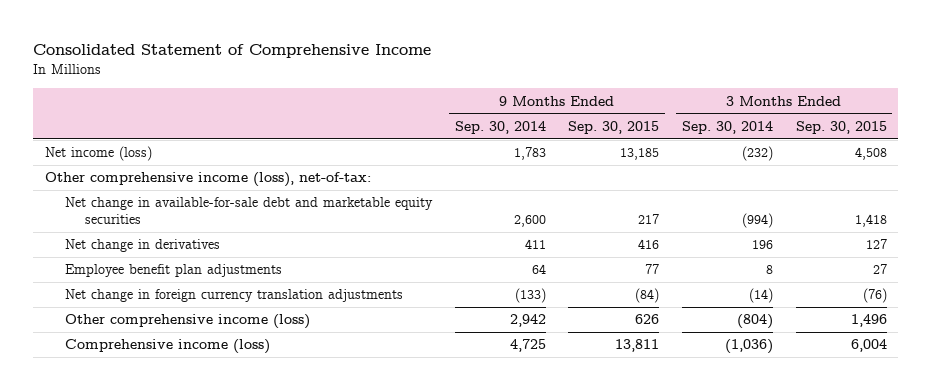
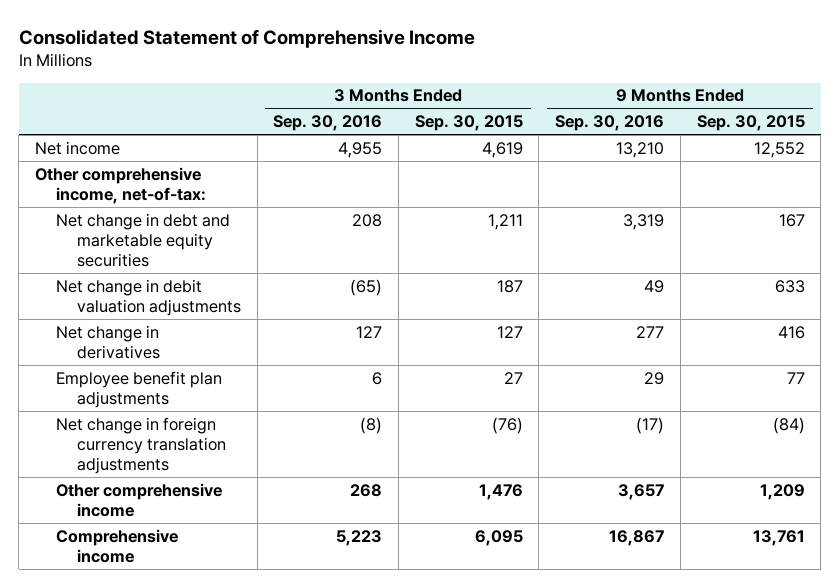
[454,121,546,135] Sep. 30, 2014 -> none
[681,121,773,135] Sep. 30, 2014 -> none
none -> [273,115,383,132] Sep. 30, 2016
none -> [555,115,665,132] Sep. 30, 2016
[44,146,152,162] Net income (loss) -> [35,140,121,155] Net income
[620,148,660,161] 13,185 -> [753,141,805,158] 12,552
[854,147,887,161] 4,508 -> [481,141,523,158] 4,619
[44,172,371,188] Other comprehensive income (loss), net-of-tax: -> [35,166,207,204] Other comprehensive income, net-of-tax:
[64,197,433,224] Net change in available-for-sale debt and marketable equity securities -> [56,212,231,268] Net change in debt and marketable equity securities
[638,213,660,224] 217 -> [778,213,805,227] 167
[854,213,887,227] 1,418 -> [487,213,523,230] 1,211
none -> [56,278,241,316] Net change in debit valuation adjustments
[64,314,310,330] Other comprehensive income (loss) -> [56,482,223,517] Other comprehensive income
[635,314,660,325] 626 -> [759,483,805,500] 1,209
[850,314,887,328] 1,496 -> [478,483,523,500] 1,476
[64,339,270,355] Comprehensive income (loss) -> [56,528,179,563] Comprehensive income
[615,339,660,353] 13,811 -> [752,529,805,546] 13,761
[850,339,887,353] 6,004 -> [474,529,523,546] 6,095

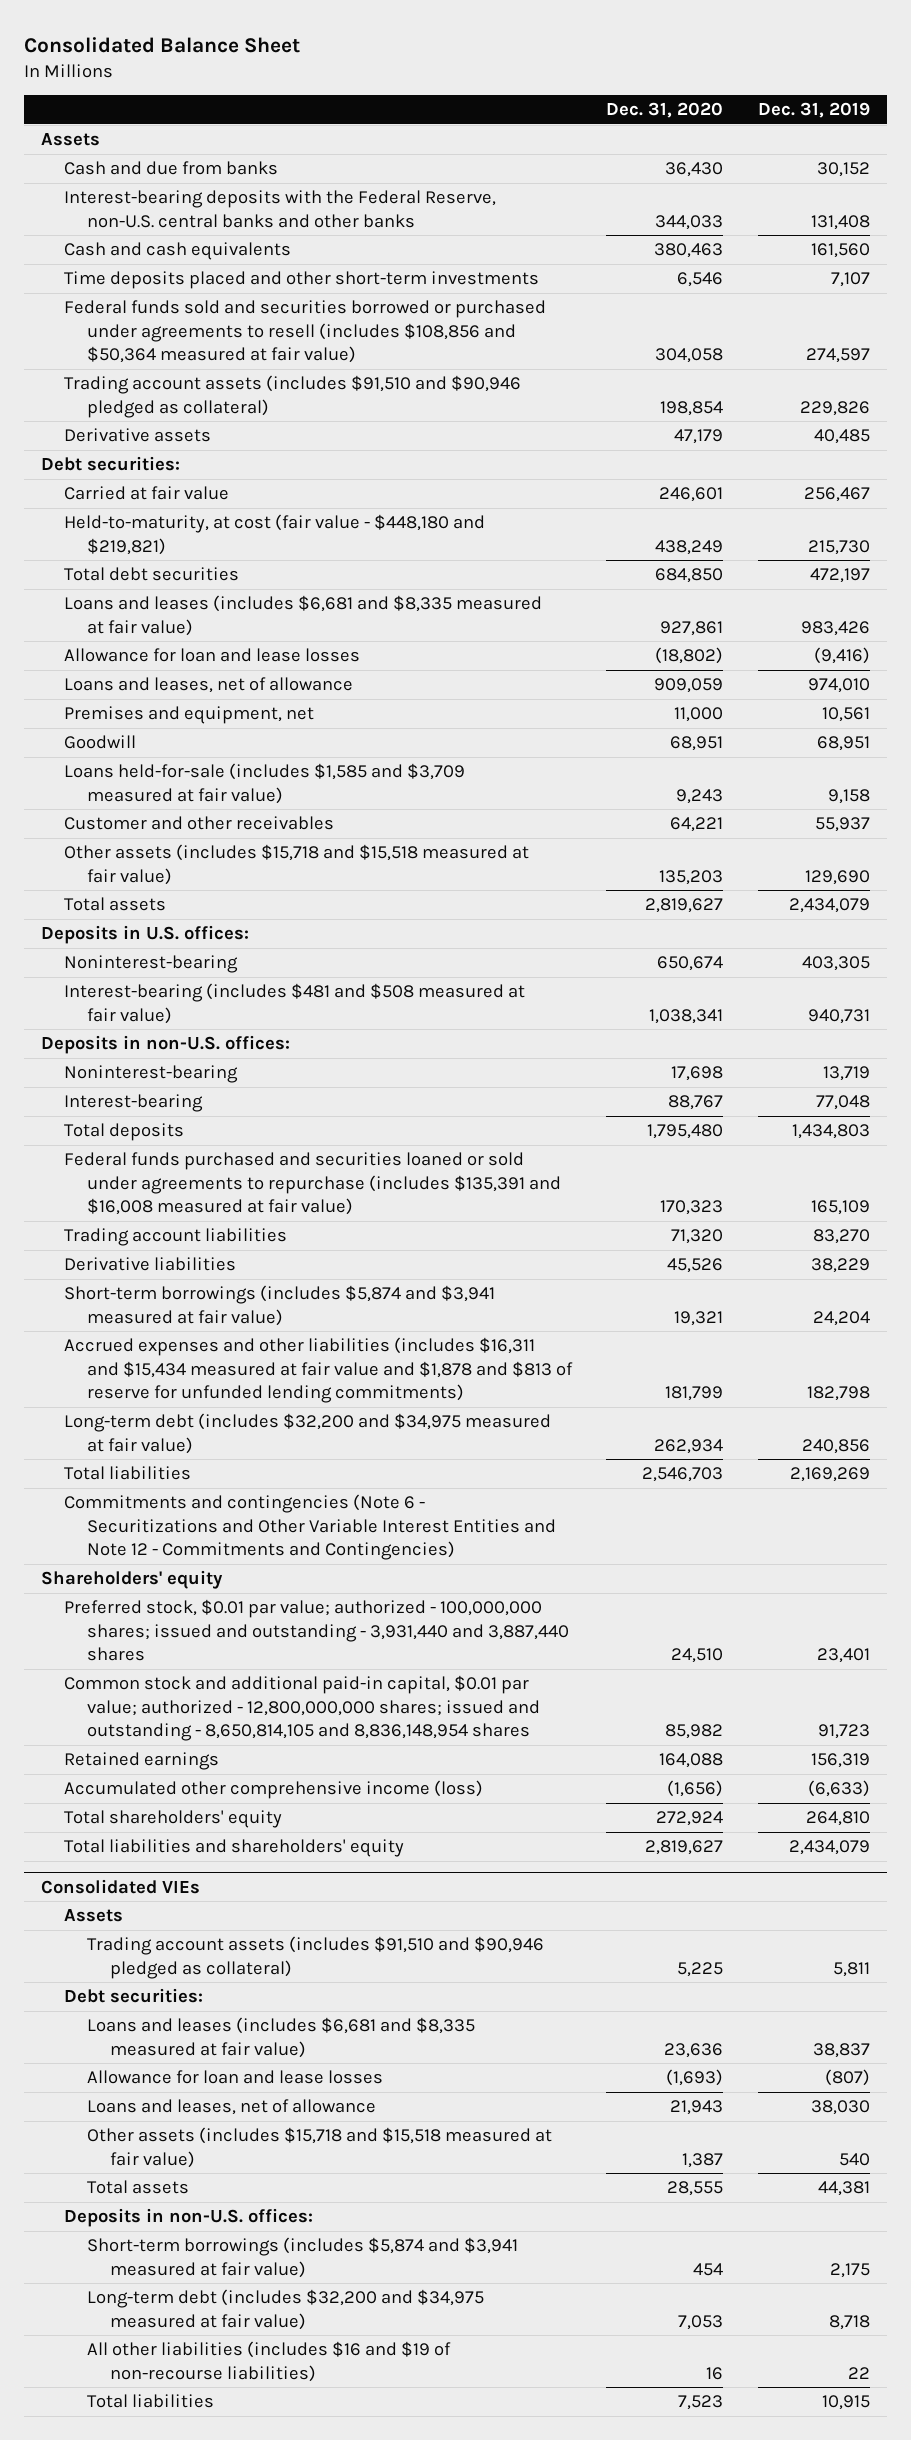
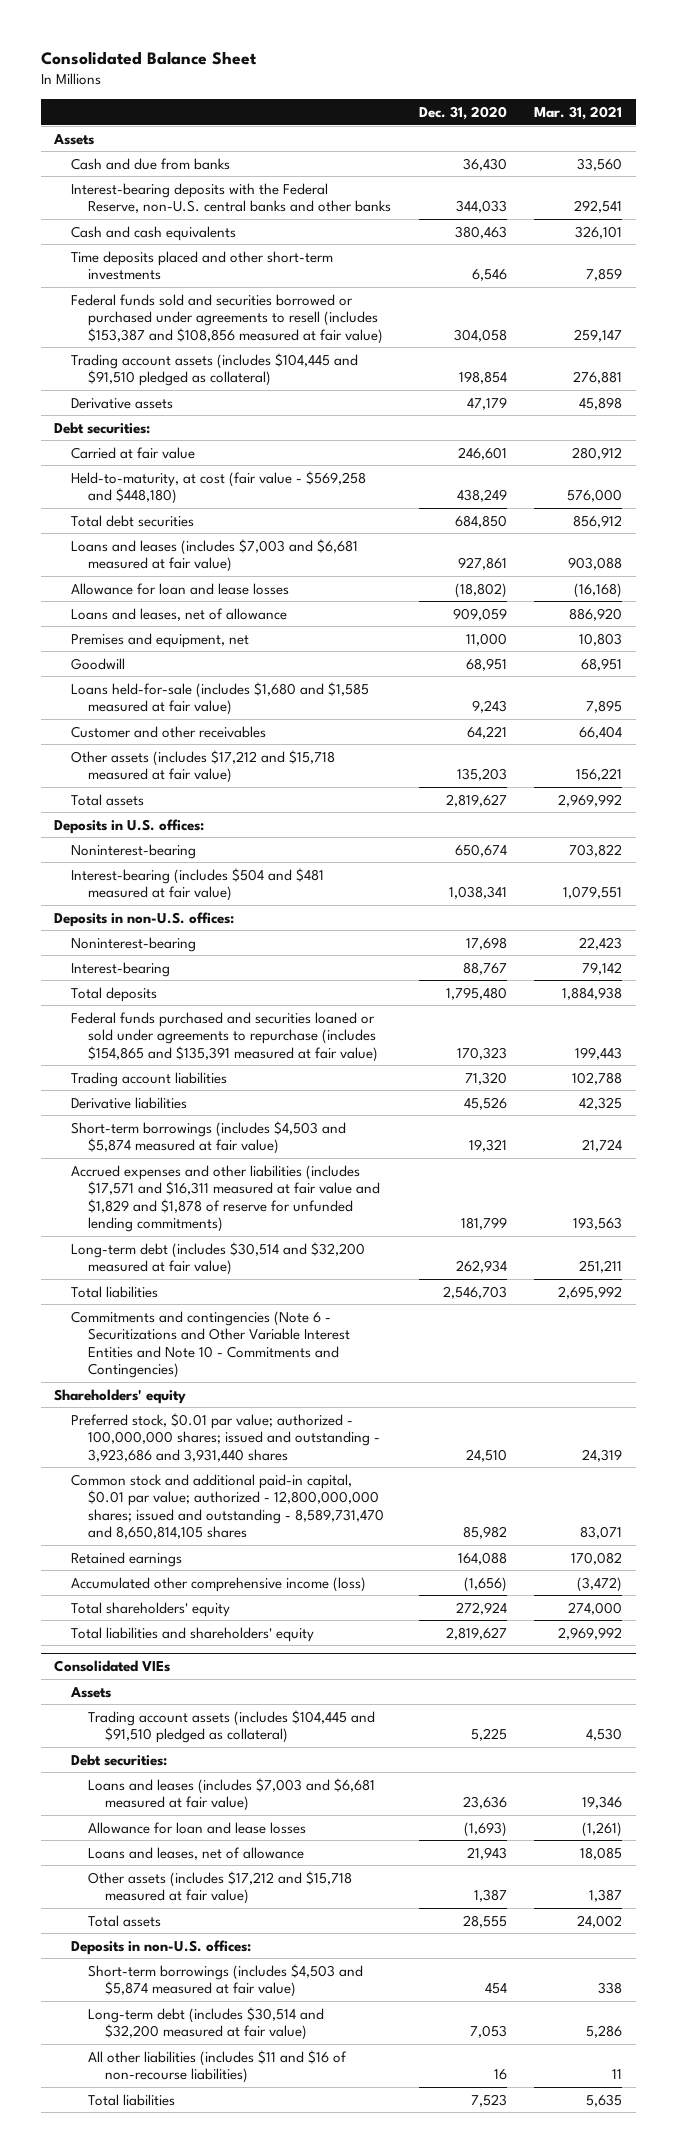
[757,102,870,119] Dec. 31, 2019 -> none
none -> [534,105,623,120] Mar. 31, 2021
[63,300,546,364] Federal funds sold and securities borrowed or purchased under agreements to resell (includes $108,856 and $50,364 measured at fair value) -> [71,293,384,344] Federal funds sold and securities borrowed or purchased under agreements to resell (includes $153,387 and $108,856 measured at fair value)
[63,375,521,418] Trading account assets (includes $91,510 and $90,946 pledged as collateral) -> [71,352,359,387] Trading account assets (includes $104,445 and $91,510 pledged as collateral)
[63,514,485,555] Held-to-maturity, at cost (fair value - $448,180 and $219,821) -> [71,470,367,505] Held-to-maturity, at cost (fair value - $569,258 and $448,180)
[63,595,542,636] Loans and leases (includes $6,681 and $8,335 measured at fair value) -> [71,538,359,573] Loans and leases (includes $7,003 and $6,681 measured at fair value)
[63,763,465,804] Loans held-for-sale (includes $1,585 and $3,709 measured at fair value) -> [71,681,370,716] Loans held-for-sale (includes $1,680 and $1,585 measured at fair value)
[63,844,529,885] Other assets (includes $15,718 and $15,518 measured at fair value) -> [71,749,336,784] Other assets (includes $17,212 and $15,718 measured at fair value)
[63,983,525,1024] Interest-bearing (includes $481 and $508 measured at fair value) -> [71,867,325,902] Interest-bearing (includes $504 and $481 measured at fair value)
[63,1152,561,1216] Federal funds purchased and securities loaned or sold under agreements to repurchase (includes $135,391 and $16,008 measured at fair value) -> [71,1011,379,1062] Federal funds purchased and securities loaned or sold under agreements to repurchase (includes $154,865 and $135,391 measured at fair value)
[63,1285,495,1326] Short-term borrowings (includes $5,874 and $3,941 measured at fair value) -> [71,1120,347,1155] Short-term borrowings (includes $4,503 and $5,874 measured at fair value)
[63,1337,573,1404] Accrued expenses and other liabilities (includes $16,311 and $15,434 measured at fair value and $1,878 and $813 of reserve for unfunded lending commitments) -> [71,1164,381,1233] Accrued expenses and other liabilities (includes $17,571 and $16,311 measured at fair value and $1,829 and $1,878 of reserve for unfunded lending commitments)
[63,1413,551,1454] Long-term debt (includes $32,200 and $34,975 measured at fair value) -> [71,1241,366,1276] Long-term debt (includes $30,514 and $32,200 measured at fair value)
[63,1494,556,1561] Commitments and contingencies (Note 6 - Securitizations and Other Variable Interest Entities and Note 12 - Commitments and Contingencies) -> [71,1310,351,1379] Commitments and contingencies (Note 6 - Securitizations and Other Variable Interest Entities and Note 10 - Commitments and Contingencies)
[63,1599,569,1662] Preferred stock, $0.01 par value; authorized - 100,000,000 shares; issued and outstanding - 3,931,440 and 3,887,440 shares -> [71,1412,381,1462] Preferred stock, $0.01 par value; authorized - 100,000,000 shares; issued and outstanding - 3,923,686 and 3,931,440 shares
[63,1675,540,1742] Common stock and additional paid-in capital, $0.01 par value; authorized - 12,800,000,000 shares; issued and outstanding - 8,650,814,105 and 8,836,148,954 shares -> [71,1473,385,1540] Common stock and additional paid-in capital, $0.01 par value; authorized - 12,800,000,000 shares; issued and outstanding - 8,589,731,470 and 8,650,814,105 shares
[86,1936,544,1979] Trading account assets (includes $91,510 and $90,946 pledged as collateral) -> [88,1709,376,1744] Trading account assets (includes $104,445 and $91,510 pledged as collateral)
[86,2017,475,2058] Loans and leases (includes $6,681 and $8,335 measured at fair value) -> [88,1777,376,1812] Loans and leases (includes $7,003 and $6,681 measured at fair value)
[86,2127,552,2168] Other assets (includes $15,718 and $15,518 measured at fair value) -> [88,1870,353,1905] Other assets (includes $17,212 and $15,718 measured at fair value)
[86,2237,518,2278] Short-term borrowings (includes $5,874 and $3,941 measured at fair value) -> [88,1963,364,1998] Short-term borrowings (includes $4,503 and $5,874 measured at fair value)
[86,2289,484,2330] Long-term debt (includes $32,200 and $34,975 measured at fair value) -> [88,2006,325,2041] Long-term debt (includes $30,514 and $32,200 measured at fair value)
[86,2341,451,2382] All other liabilities (includes $16 and $19 of non-recourse liabilities) -> [88,2049,348,2084] All other liabilities (includes $11 and $16 of non-recourse liabilities)

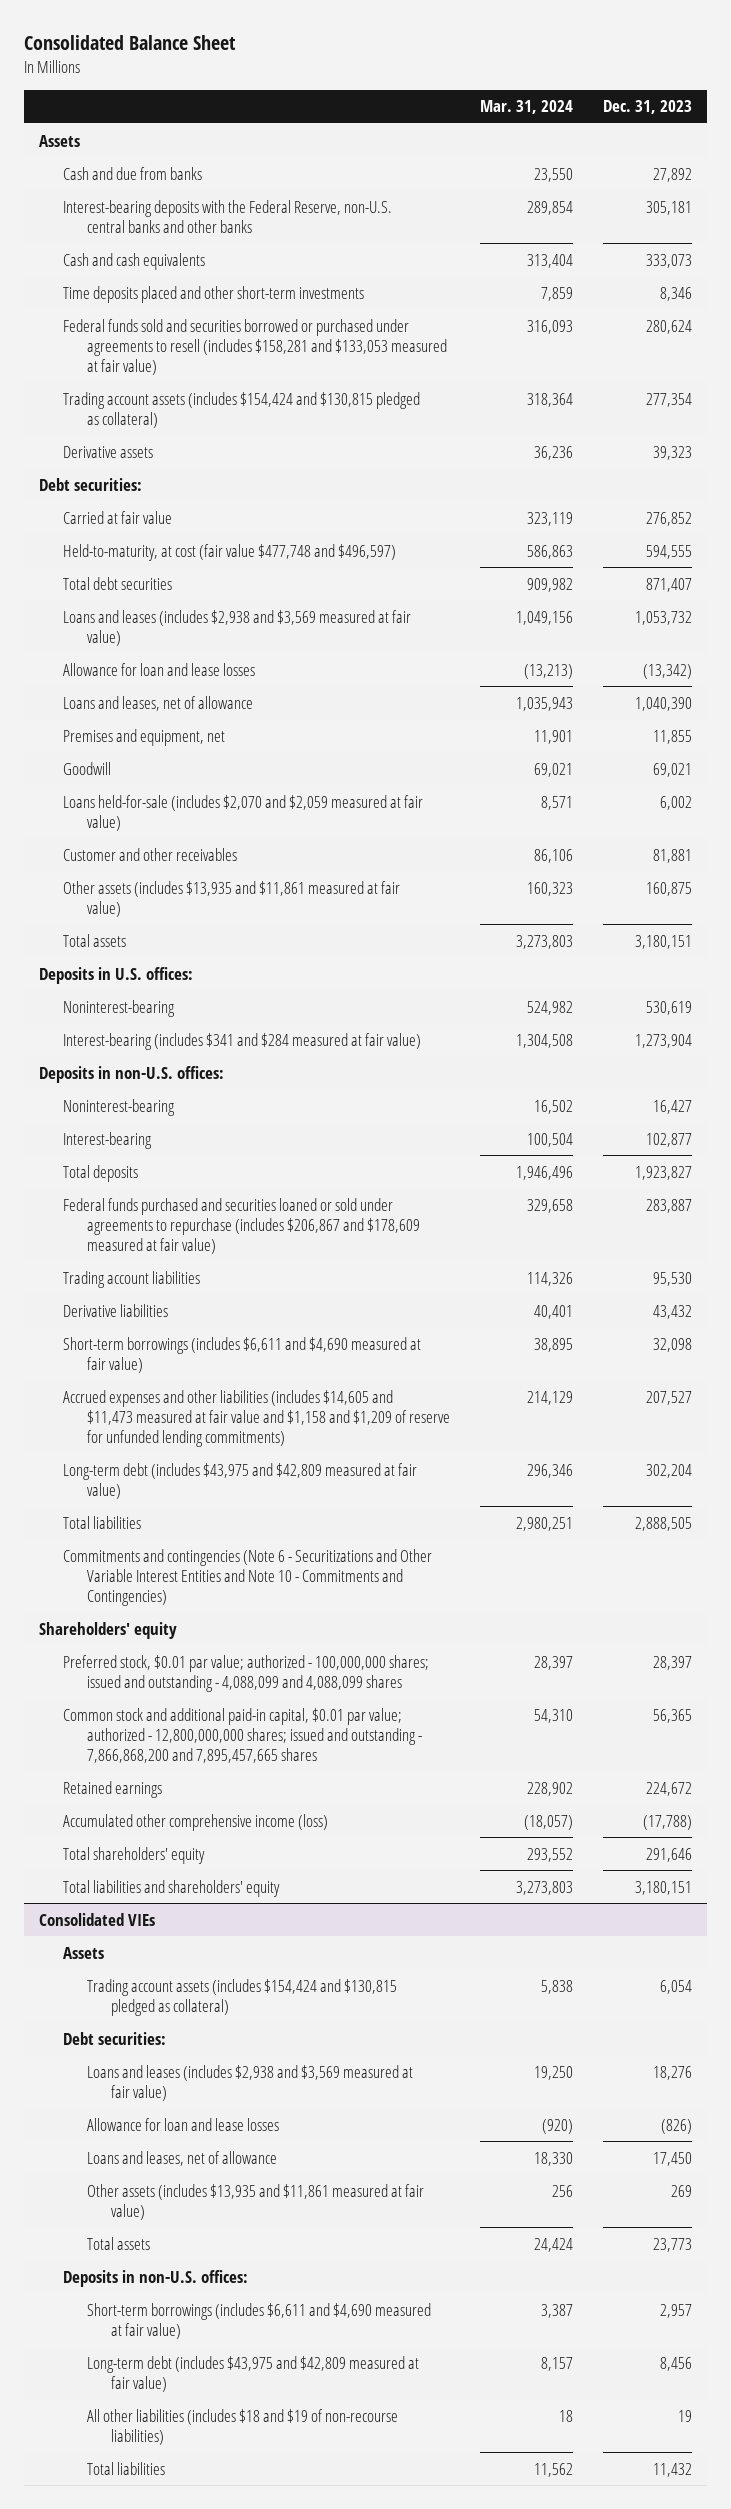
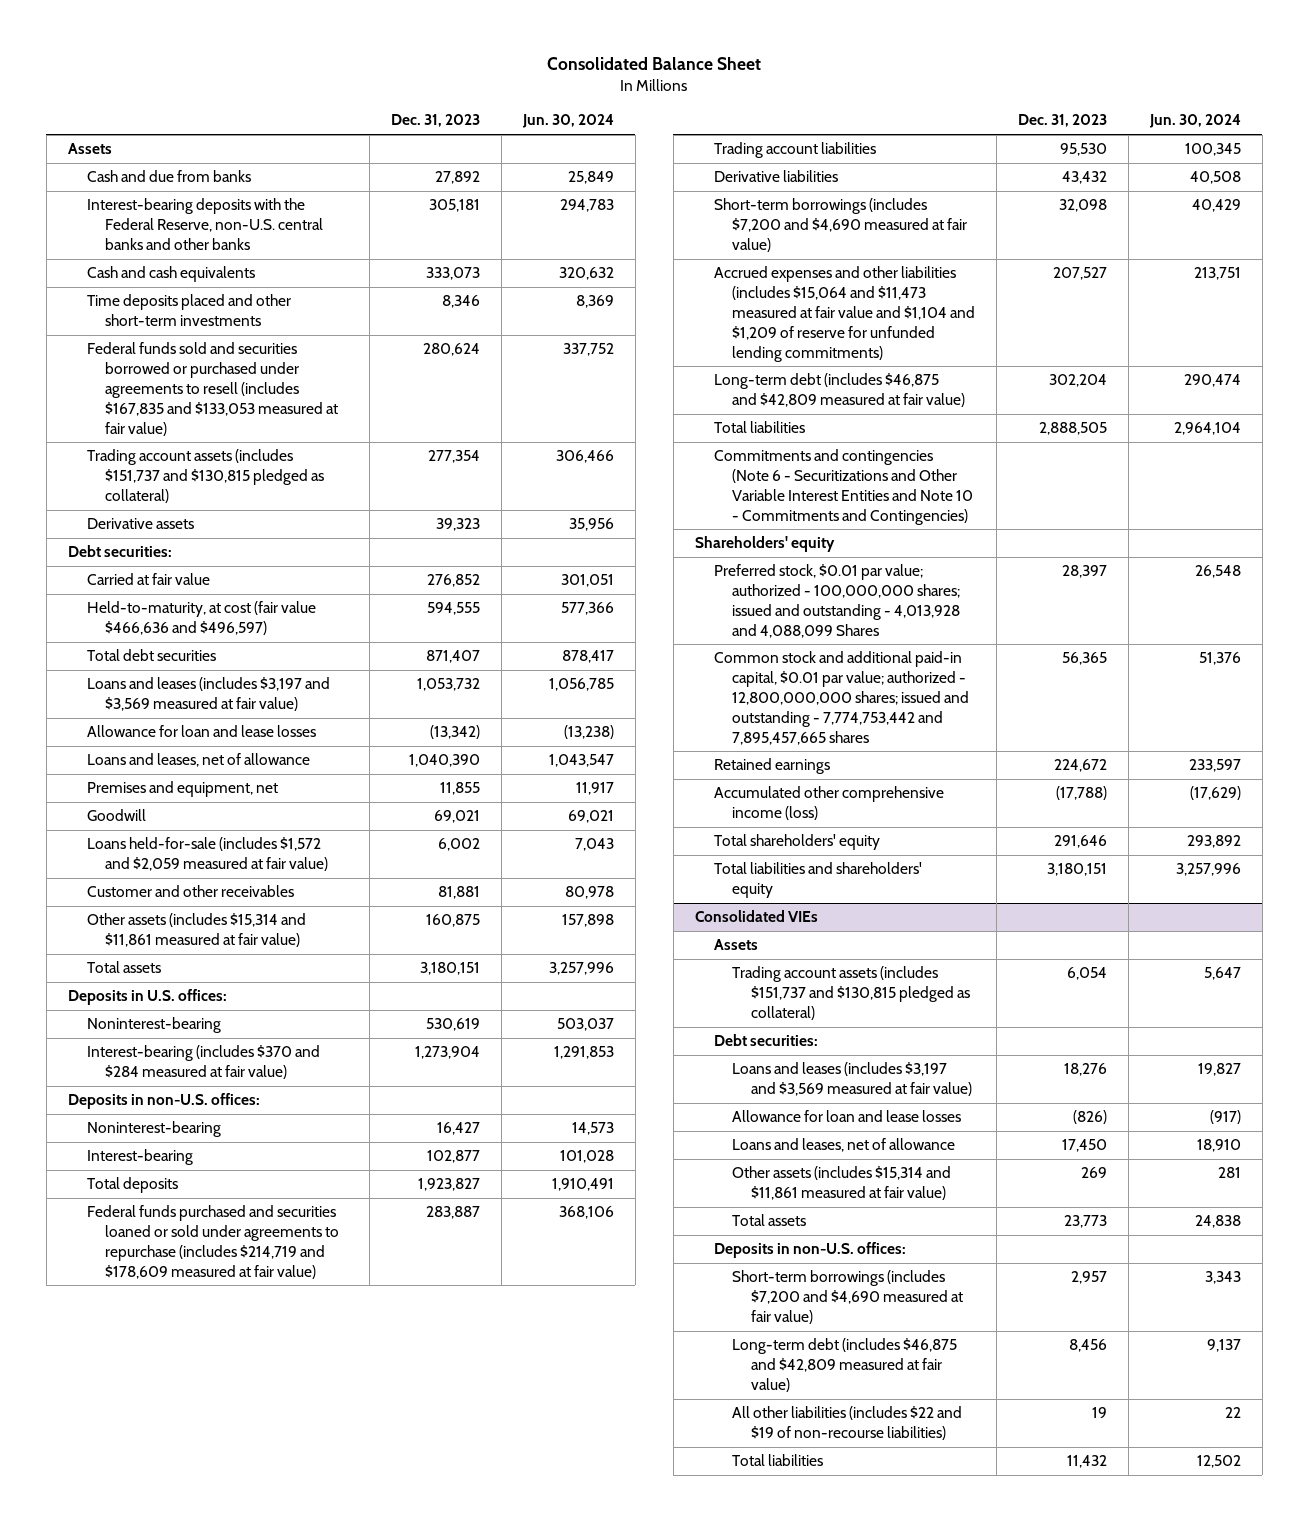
[479,100,573,115] Mar. 31, 2024 -> none
none -> [521,114,614,129] Jun. 30, 2024
[62,318,447,375] Federal funds sold and securities borrowed or purchased under agreements to resell (includes $158,281 and $133,053 measured at fair value) -> [86,342,339,436] Federal funds sold and securities borrowed or purchased under agreements to resell (includes $167,835 and $133,053 measured at fair value)
[62,391,420,428] Trading account assets (includes $154,424 and $130,815 pledged as collateral) -> [86,449,325,503] Trading account assets (includes $151,737 and $130,815 pledged as collateral)
[62,543,396,561] Held-to-maturity, at cost (fair value $477,748 and $496,597) -> [86,601,316,636] Held-to-maturity, at cost (fair value $466,636 and $496,597)
[62,609,411,646] Loans and leases (includes $2,938 and $3,569 measured at fair value) -> [86,677,330,712] Loans and leases (includes $3,197 and $3,569 measured at fair value)
[62,794,423,831] Loans held-for-sale (includes $2,070 and $2,059 measured at fair value) -> [86,837,329,872] Loans held-for-sale (includes $1,572 and $2,059 measured at fair value)
[62,880,400,917] Other assets (includes $13,935 and $11,861 measured at fair value) -> [86,913,306,948] Other assets (includes $15,314 and $11,861 measured at fair value)
[62,1032,421,1050] Interest-bearing (includes $341 and $284 measured at fair value) -> [86,1045,320,1080] Interest-bearing (includes $370 and $284 measured at fair value)
[62,1197,420,1254] Federal funds purchased and securities loaned or sold under agreements to repurchase (includes $206,867 and $178,609 measured at fair value) -> [86,1205,340,1279] Federal funds purchased and securities loaned or sold under agreements to repurchase (includes $214,719 and $178,609 measured at fair value)
[62,1336,421,1373] Short-term borrowings (includes $6,611 and $4,690 measured at fair value) -> [713,198,968,252] Short-term borrowings (includes $7,200 and $4,690 measured at fair value)
[62,1389,450,1447] Accrued expenses and other liabilities (includes $14,605 and $11,473 measured at fair value and $1,158 and $1,209 of reserve for unfunded lending commitments) -> [713,266,976,362] Accrued expenses and other liabilities (includes $15,064 and $11,473 measured at fair value and $1,104 and $1,209 of reserve for unfunded lending commitments)
[62,1462,417,1499] Long-term debt (includes $43,975 and $42,809 measured at fair value) -> [713,373,966,408] Long-term debt (includes $46,875 and $42,809 measured at fair value)
[62,1654,429,1692] Preferred stock, $0.01 par value; authorized - 100,000,000 shares; issued and outstanding - 4,088,099 and 4,088,099 shares -> [713,564,961,638] Preferred stock, $0.01 par value; authorized - 100,000,000 shares; issued and outstanding - 4,013,928 and 4,088,099 Shares
[62,1707,422,1763] Common stock and additional paid-in capital, $0.01 par value; authorized - 12,800,000,000 shares; issued and outstanding - 7,866,868,200 and 7,895,457,665 shares -> [713,651,970,745] Common stock and additional paid-in capital, $0.01 par value; authorized - 12,800,000,000 shares; issued and outstanding - 7,774,753,442 and 7,895,457,665 shares
[86,1978,397,2016] Trading account assets (includes $154,424 and $130,815 pledged as collateral) -> [732,966,971,1020] Trading account assets (includes $151,737 and $130,815 pledged as collateral)
[86,2064,413,2101] Loans and leases (includes $2,938 and $3,569 measured at fair value) -> [732,1062,973,1097] Loans and leases (includes $3,197 and $3,569 measured at fair value)
[86,2183,424,2220] Other assets (includes $13,935 and $11,861 measured at fair value) -> [732,1166,952,1201] Other assets (includes $15,314 and $11,861 measured at fair value)
[86,2302,431,2339] Short-term borrowings (includes $6,611 and $4,690 measured at fair value) -> [732,1270,964,1324] Short-term borrowings (includes $7,200 and $4,690 measured at fair value)
[86,2355,419,2392] Long-term debt (includes $43,975 and $42,809 measured at fair value) -> [732,1338,958,1392] Long-term debt (includes $46,875 and $42,809 measured at fair value)
[86,2408,398,2445] All other liabilities (includes $18 and $19 of non-recourse liabilities) -> [732,1406,963,1441] All other liabilities (includes $22 and $19 of non-recourse liabilities)

